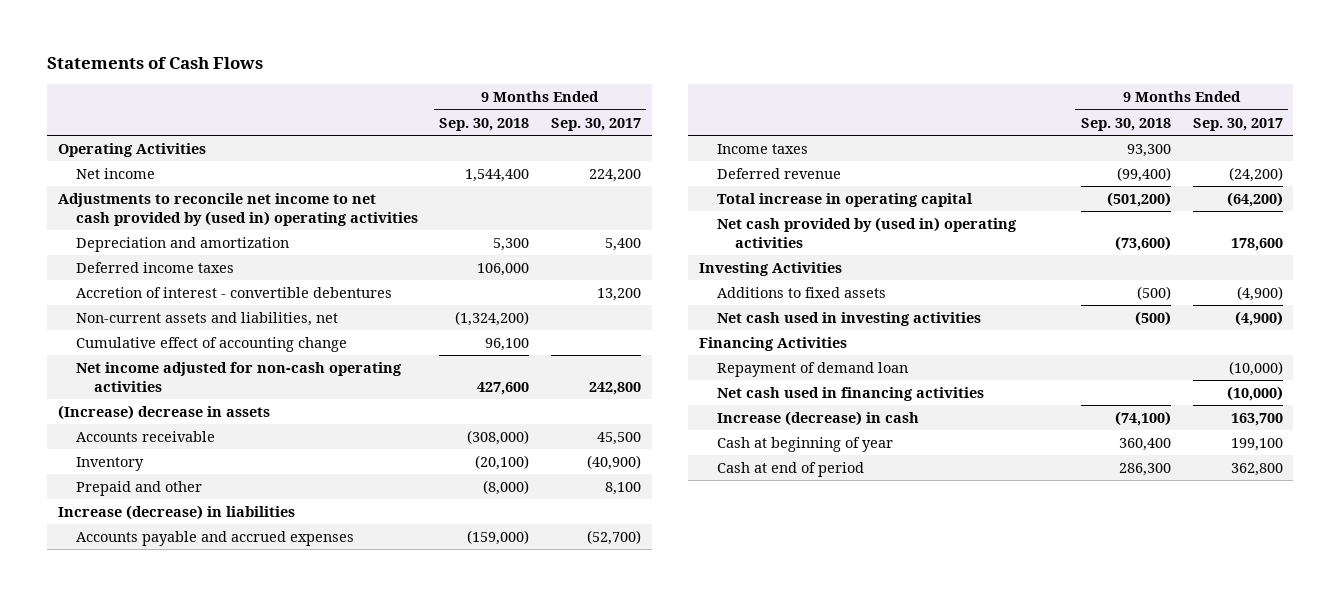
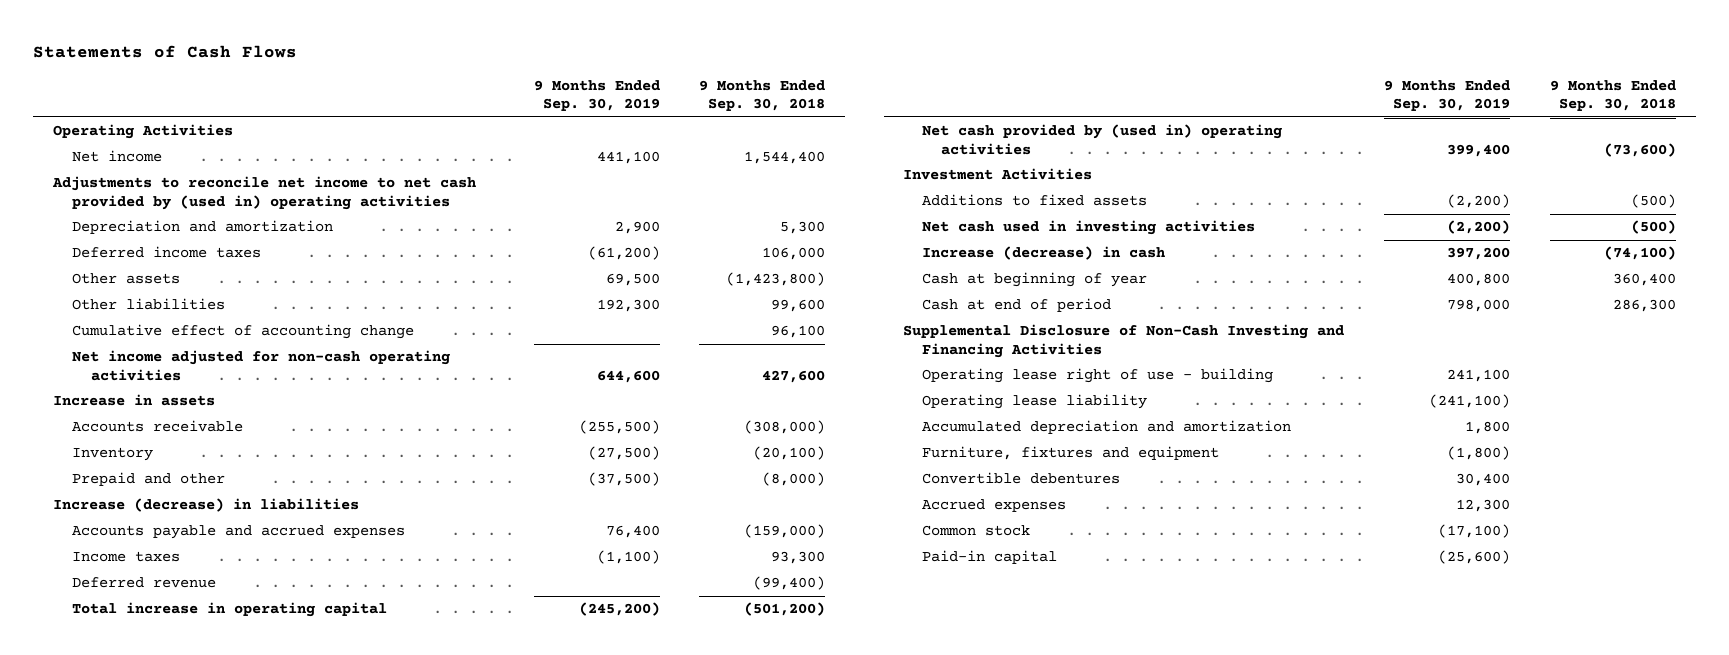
[550,117,641,131] Sep. 30, 2017 -> none
none -> [533,79,660,112] 9 Months Ended Sep. 30, 2019
[75,286,392,298] Accretion of interest - convertible debentures -> none
[75,311,338,326] Non-current assets and liabilities, net -> none
none -> [72,273,181,285] Other assets
none -> [72,298,226,311] Other liabilities
[57,404,270,420] (Increase) decrease in assets -> [53,394,216,407] Increase in assets
[699,261,843,276] Investing Activities -> [903,168,1093,181] Investment Activities
[699,336,848,351] Financing Activities -> none
[717,361,909,377] Repayment of demand loan -> none
[717,386,985,401] Net cash used in financing activities -> none
none -> [903,324,1345,358] Supplemental Disclosure of Non-Cash Investing and Financing Activities
none -> [922,368,1274,384] Operating lease right of use - building
none -> [922,394,1148,410] Operating lease liability
none -> [922,420,1292,435] Accumulated depreciation and amortization
none -> [922,446,1220,461] Furniture, fixtures and equipment
none -> [922,472,1121,485] Convertible debentures
none -> [922,499,1067,513] Accrued expenses
none -> [922,525,1031,537] Common stock
none -> [922,550,1058,565] Paid-in capital

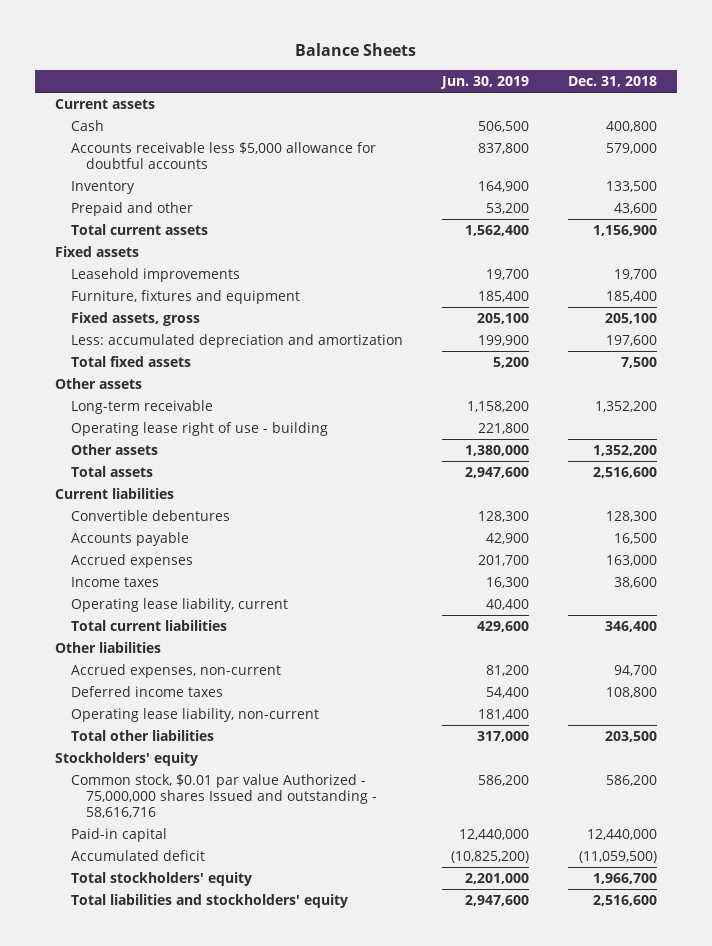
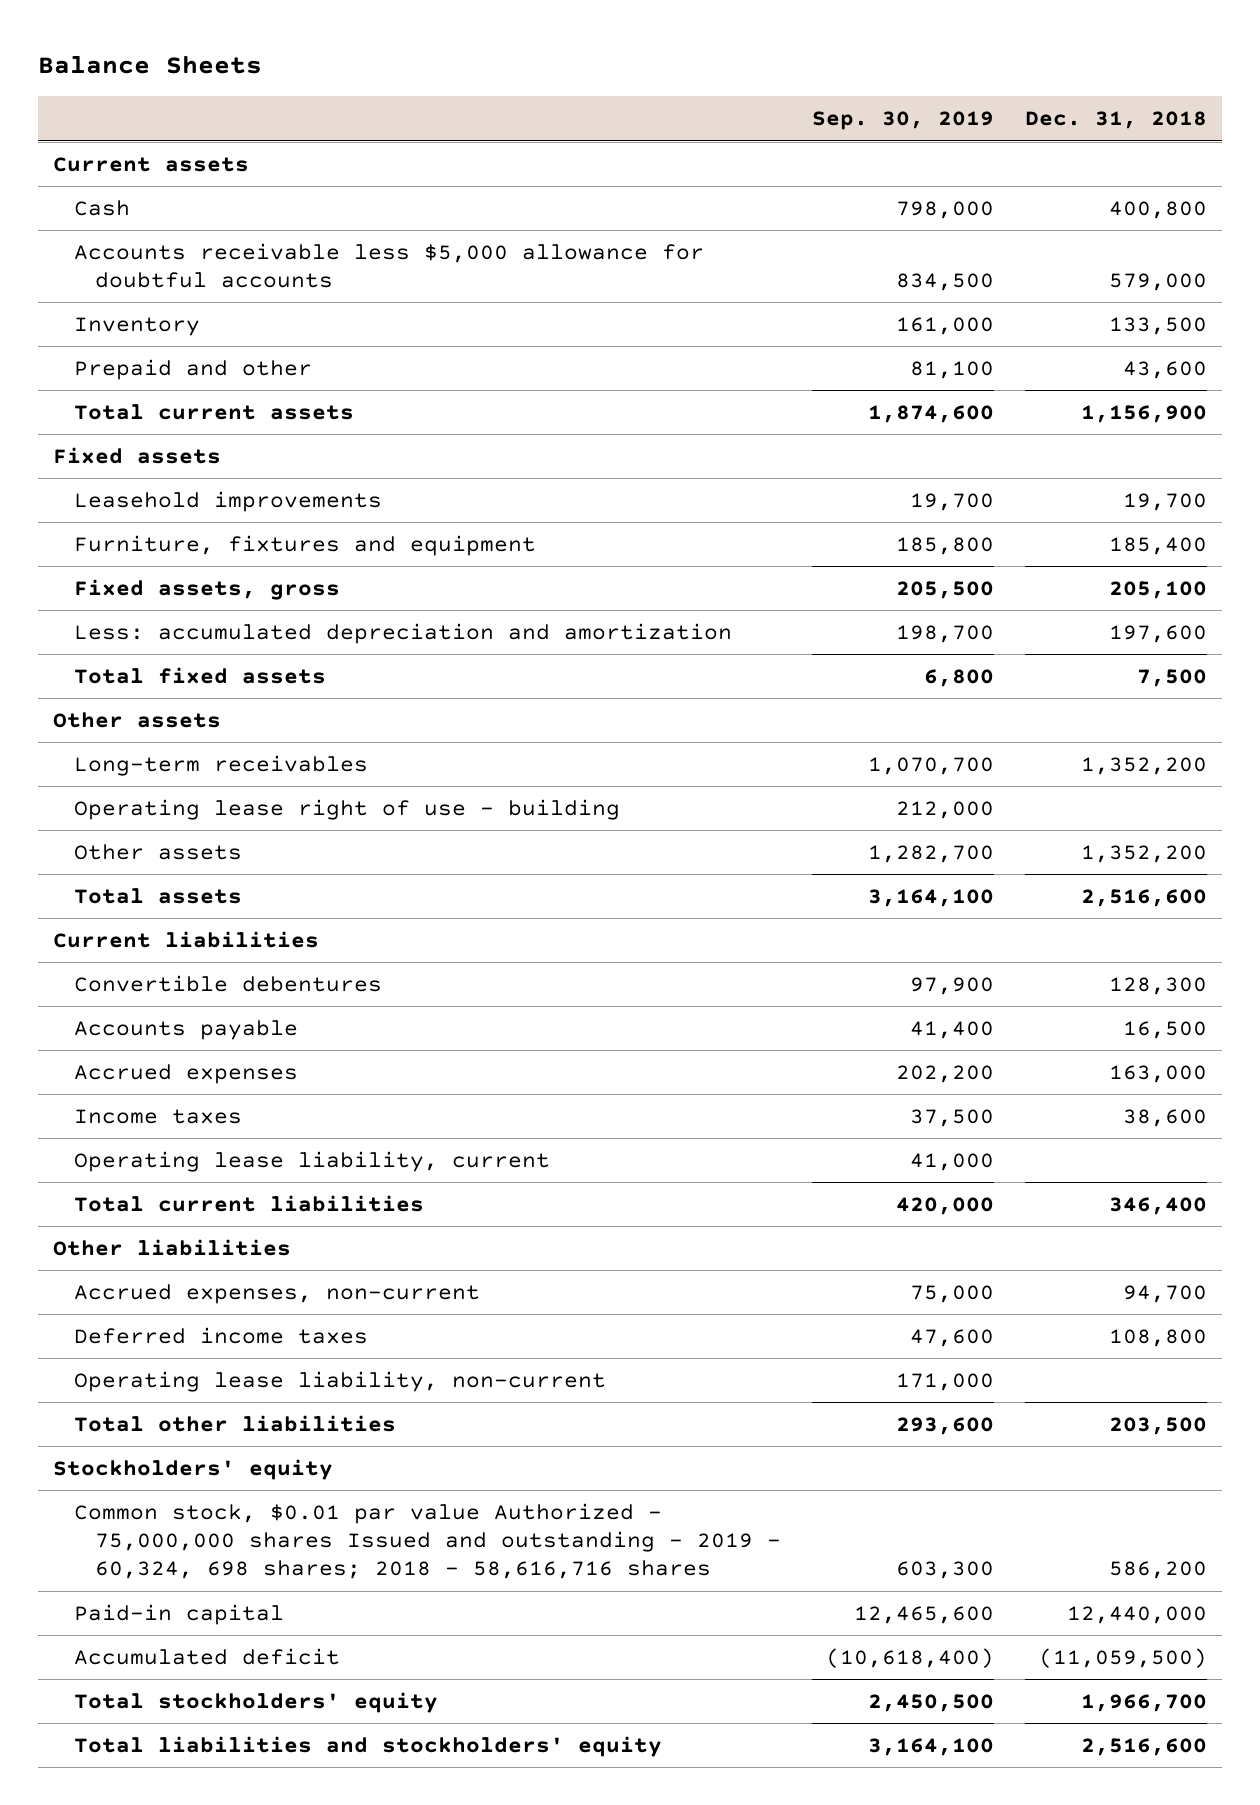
[440,75,530,89] Jun. 30, 2019 -> none
none -> [811,111,994,131] Sep. 30, 2019
[70,399,213,414] Long-term receivable -> [74,754,369,776] Long-term receivables
[70,773,378,819] Common stock, $0.01 par value Authorized - 75,000,000 shares Issued and outstanding - 58,616,716 -> [74,1502,781,1580] Common stock, $0.01 par value Authorized - 75,000,000 shares Issued and outstanding - 2019 - 60,324, 698 shares; 2018 - 58,616,716 shares

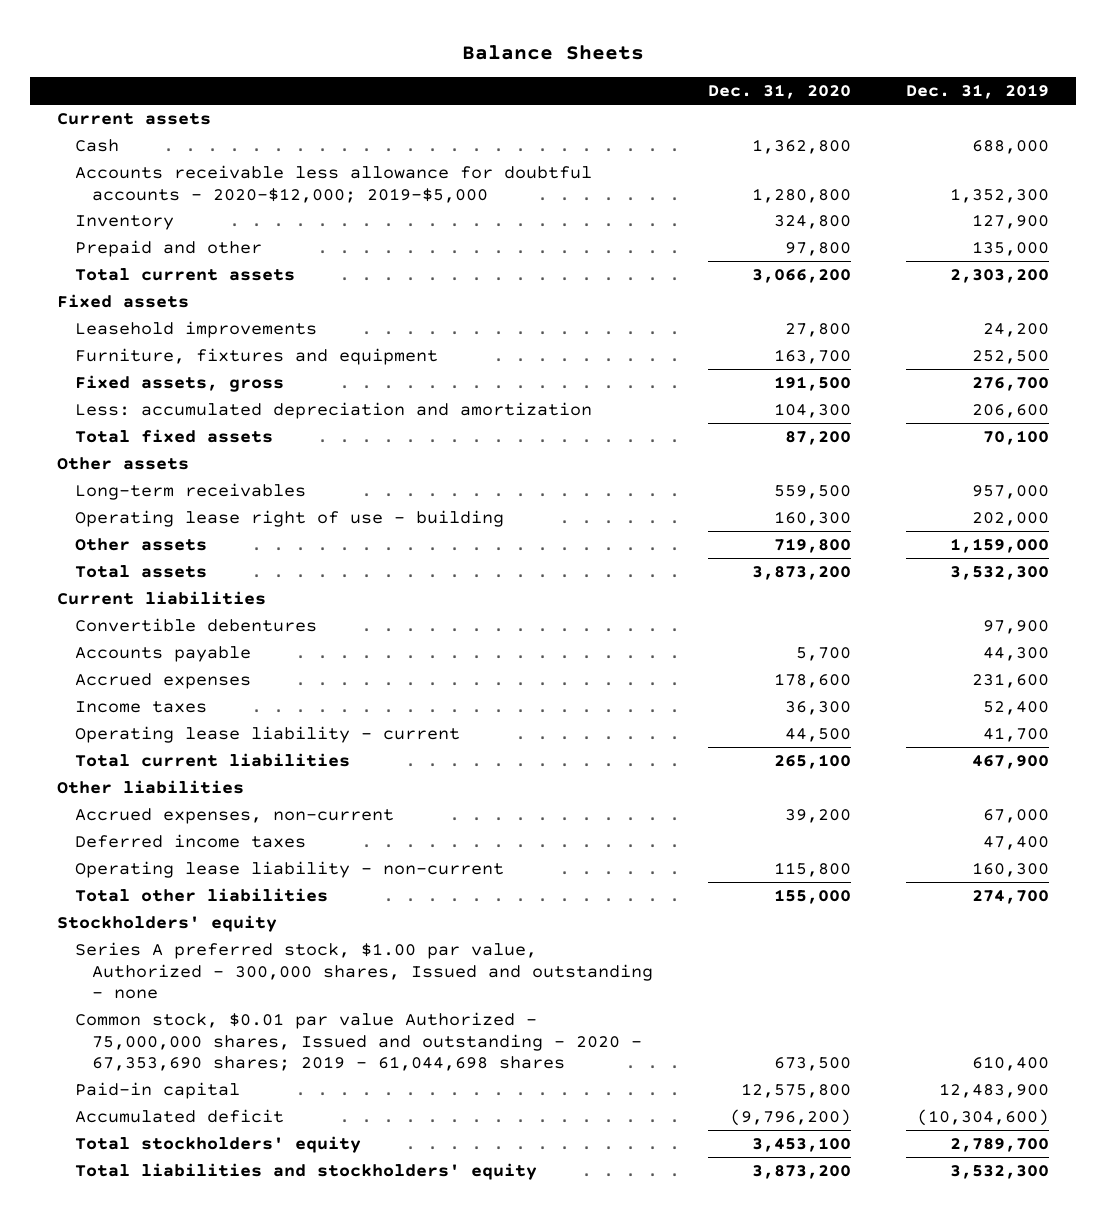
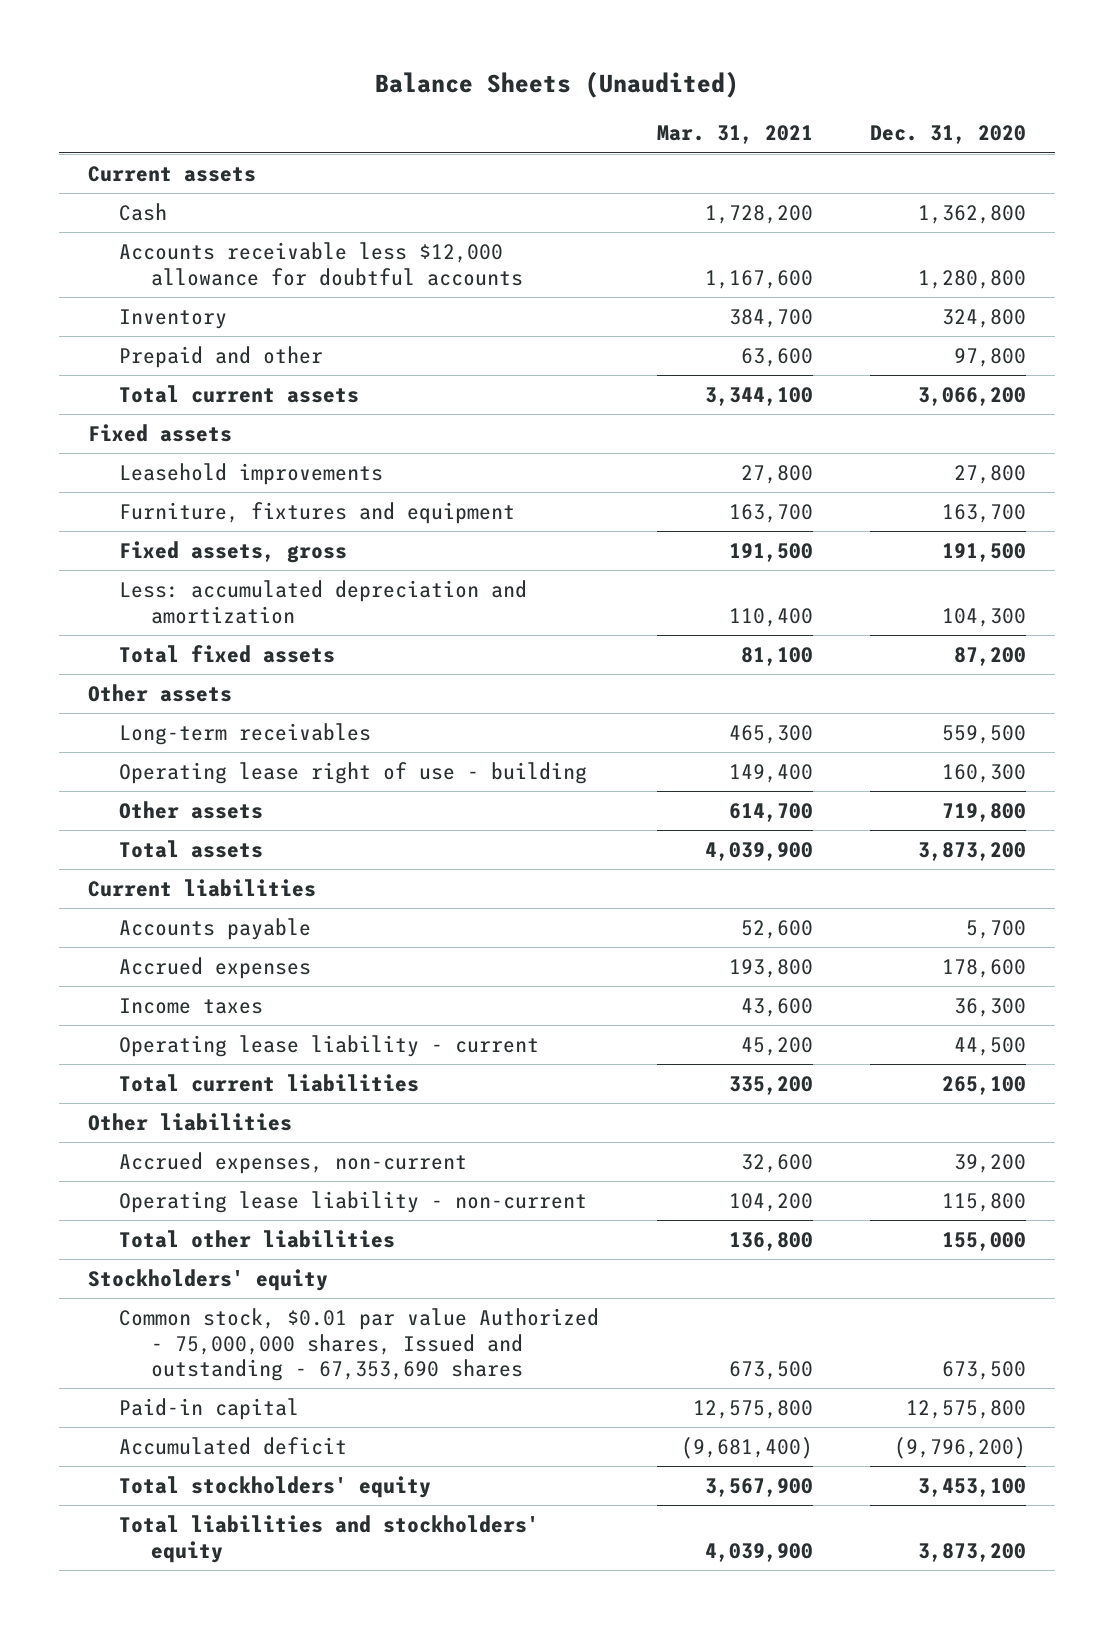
[461,44,644,60] Balance Sheets -> [375,70,740,98] Balance Sheets (Unaudited)
[905,84,1049,100] Dec. 31, 2019 -> none
none -> [656,125,813,145] Mar. 31, 2021
[74,164,592,203] Accounts receivable less allowance for doubtful accounts - 2020-$12,000; 2019-$5,000 -> [119,242,524,286] Accounts receivable less $12,000 allowance for doubtful accounts
[74,617,317,632] Convertible debentures -> none
[74,833,306,848] Deferred income taxes -> none
[74,941,653,1000] Series A preferred stock, $1.00 par value, Authorized - 300,000 shares, Issued and outstanding - none -> none
[74,1011,642,1072] Common stock, $0.01 par value Authorized - 75,000,000 shares, Issued and outstanding - 2020 - 67,353,690 shares; 2019 - 61,044,698 shares -> [119,1308,600,1382] Common stock, $0.01 par value Authorized - 75,000,000 shares, Issued and outstanding - 67,353,690 shares

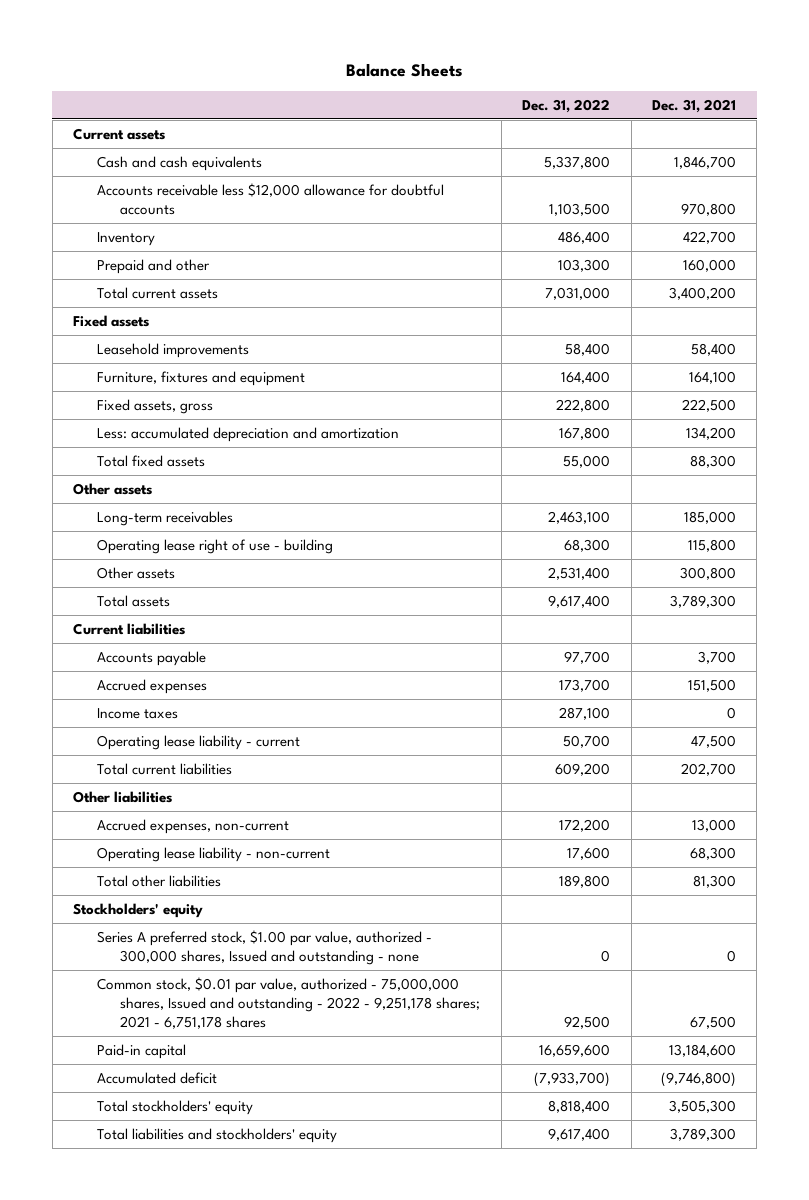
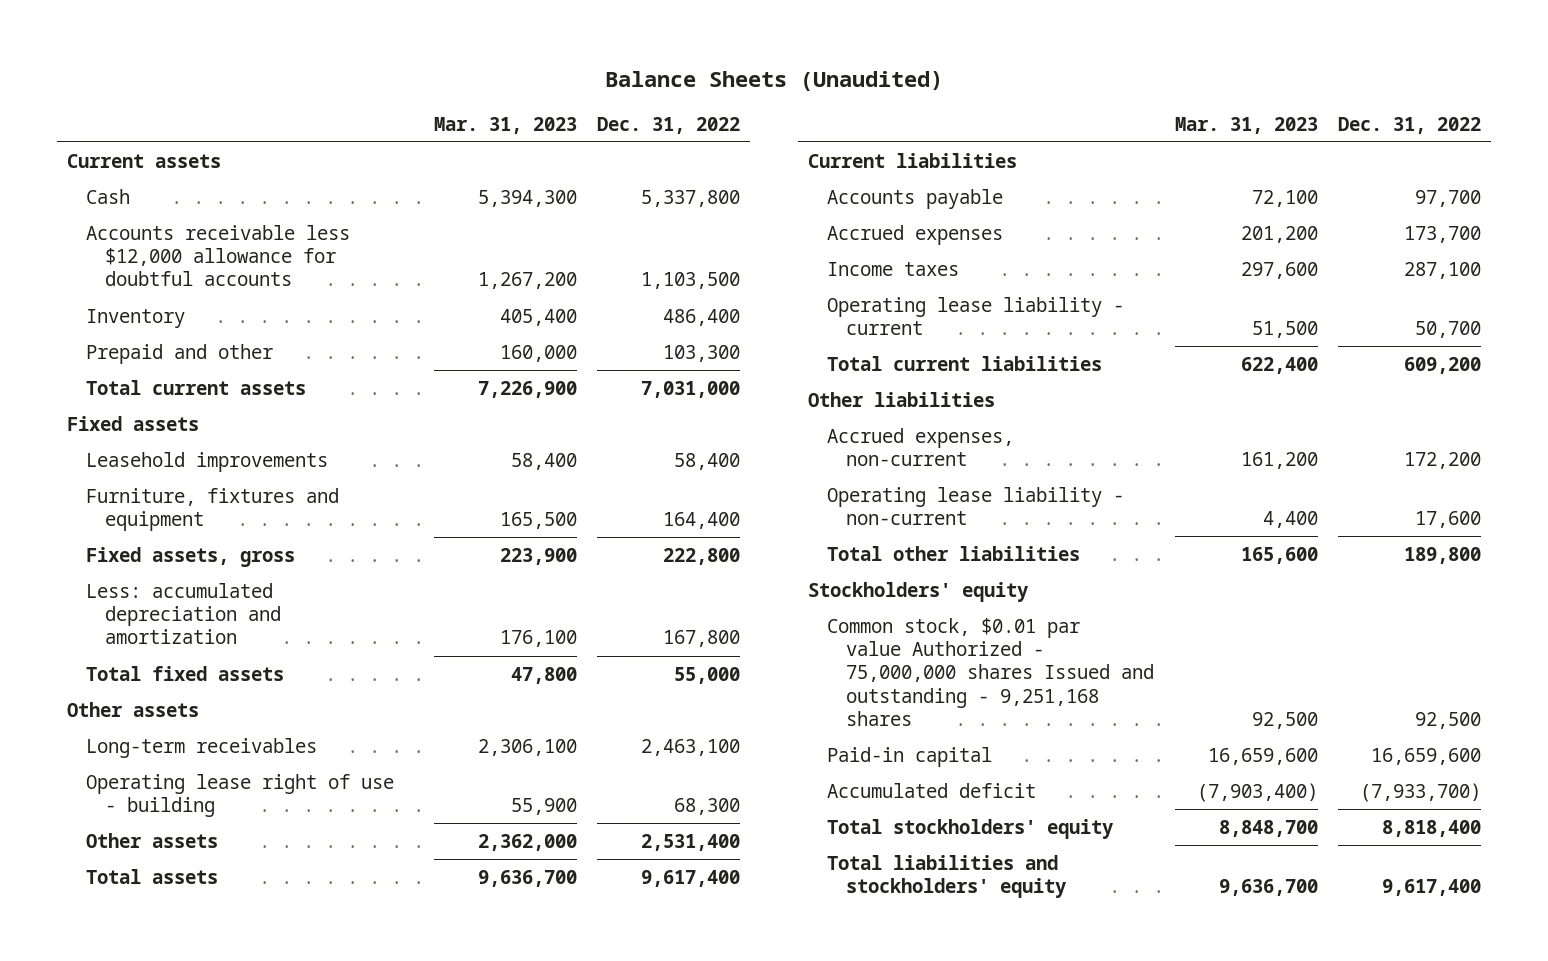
[345,62,463,77] Balance Sheets -> [604,70,943,91] Balance Sheets (Unaudited)
[652,98,737,113] Dec. 31, 2021 -> none
none -> [433,116,577,134] Mar. 31, 2023
[96,156,262,172] Cash and cash equivalents -> [86,188,131,204] Cash
[96,930,432,965] Series A preferred stock, $1.00 par value, authorized - 300,000 shares, Issued and outstanding - none -> none
[96,977,481,1029] Common stock, $0.01 par value, authorized - 75,000,000 shares, Issued and outstanding - 2022 - 9,251,178 shares; 2021 - 6,751,178 shares -> [827,617,1155,727] Common stock, $0.01 par value Authorized - 75,000,000 shares Issued and outstanding - 9,251,168 shares

